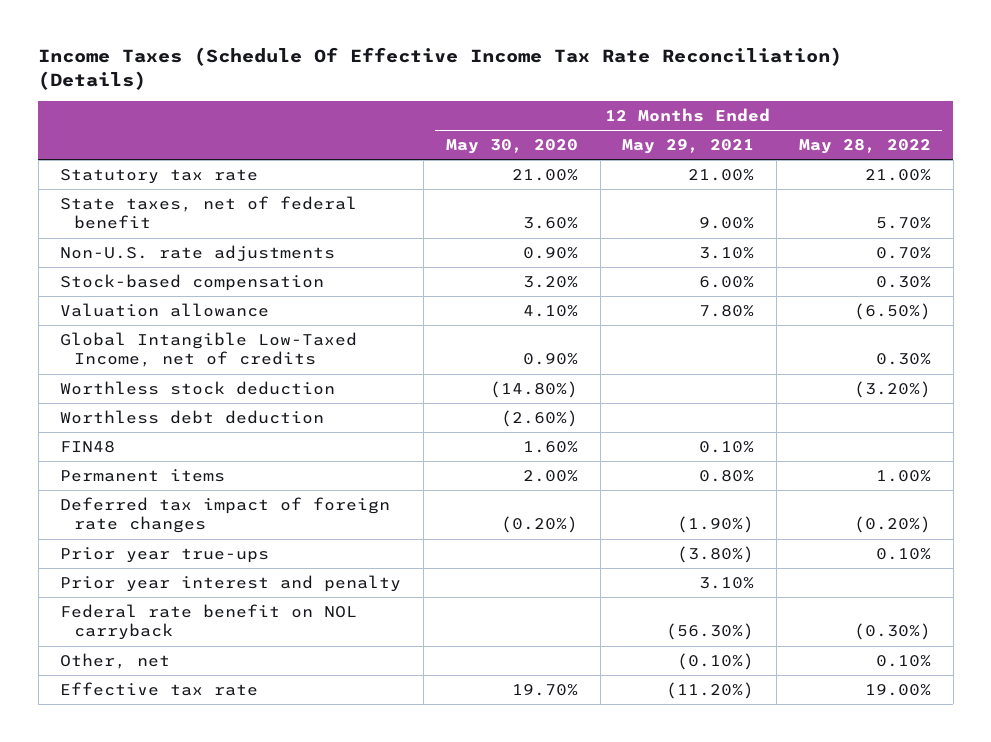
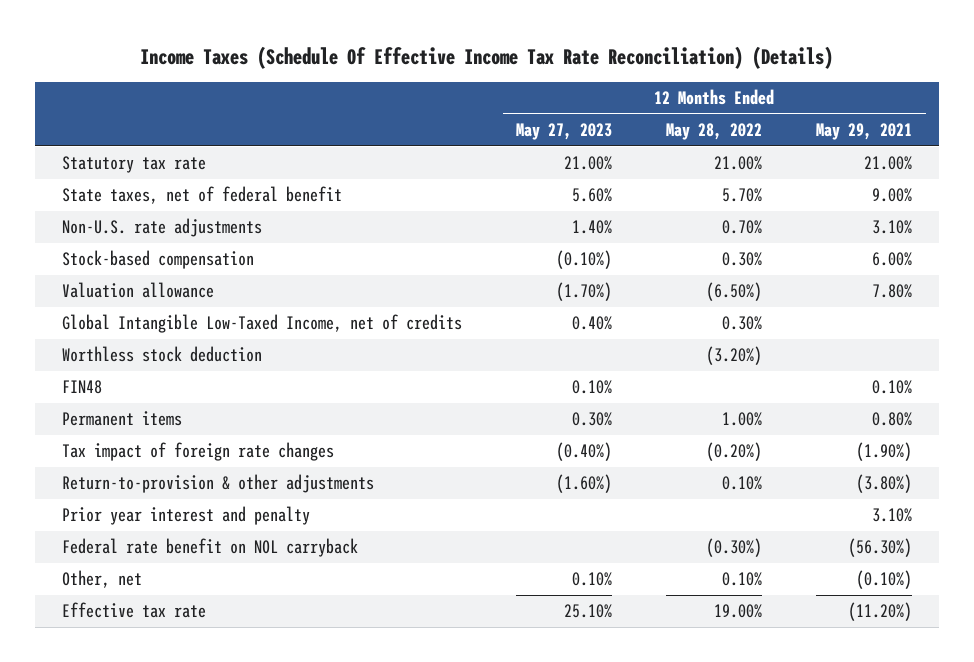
[445,139,578,155] May 30, 2020 -> none
none -> [516,123,613,141] May 27, 2023
[60,409,325,424] Worthless debt deduction -> none
[60,496,391,534] Deferred tax impact of foreign rate changes -> [62,442,335,462] Tax impact of foreign rate changes
[60,546,270,563] Prior year true-ups -> [62,474,375,494] Return-to-provision & other adjustments

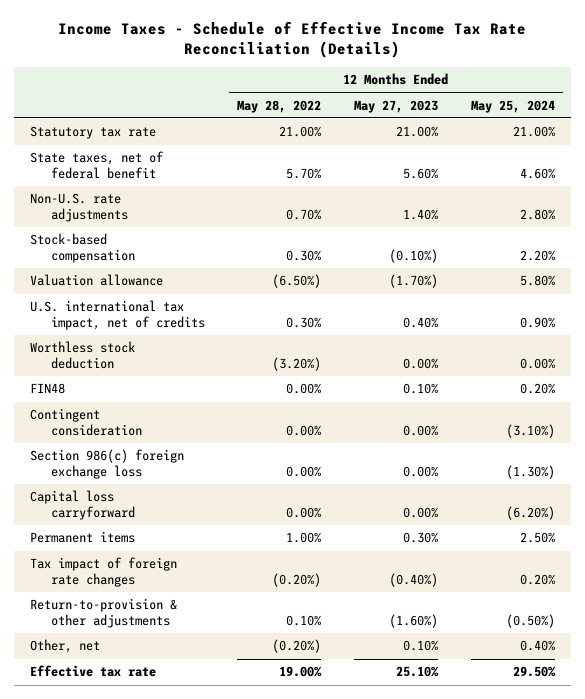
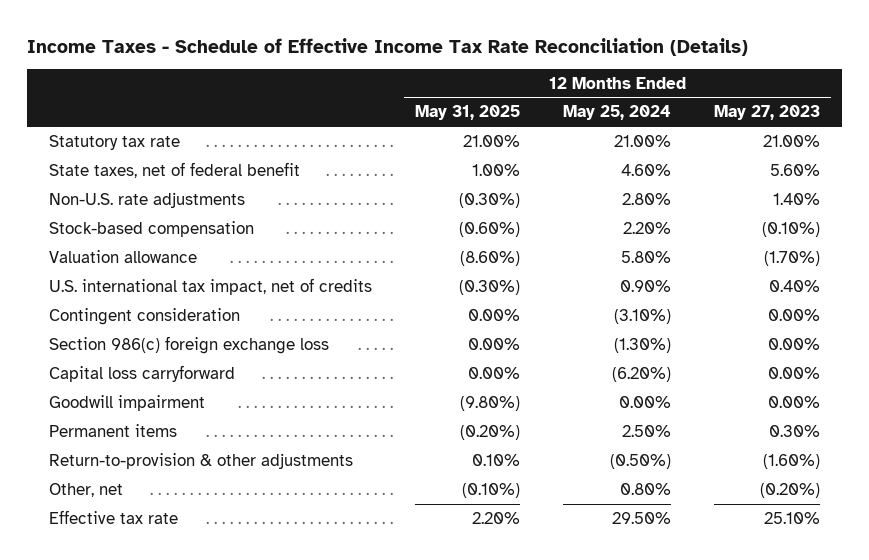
[237,99,322,113] May 28, 2022 -> none
none -> [414,105,520,121] May 31, 2025
[30,341,136,369] Worthless stock deduction -> none
[30,383,66,395] FIN48 -> none
none -> [48,394,205,411] Goodwill impairment
[30,557,178,587] Tax impact of foreign rate changes -> none
[403,640,439,652] 0.10% -> [760,482,821,498] (0.20%)
[519,640,555,652] 0.40% -> [620,482,672,495] 0.80%

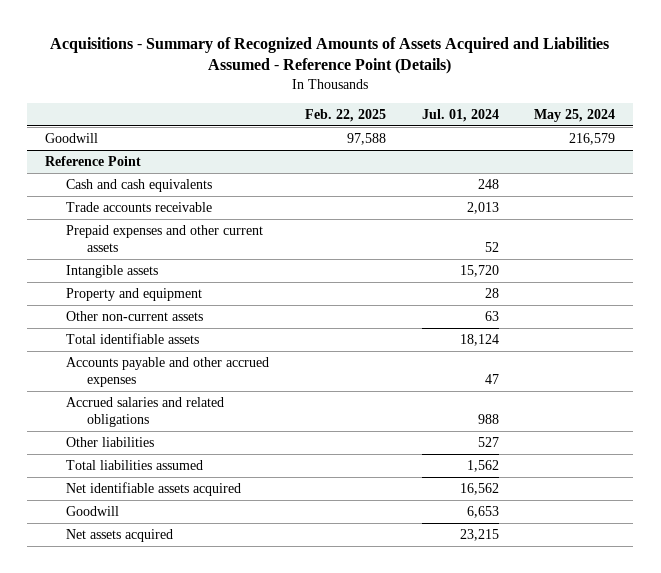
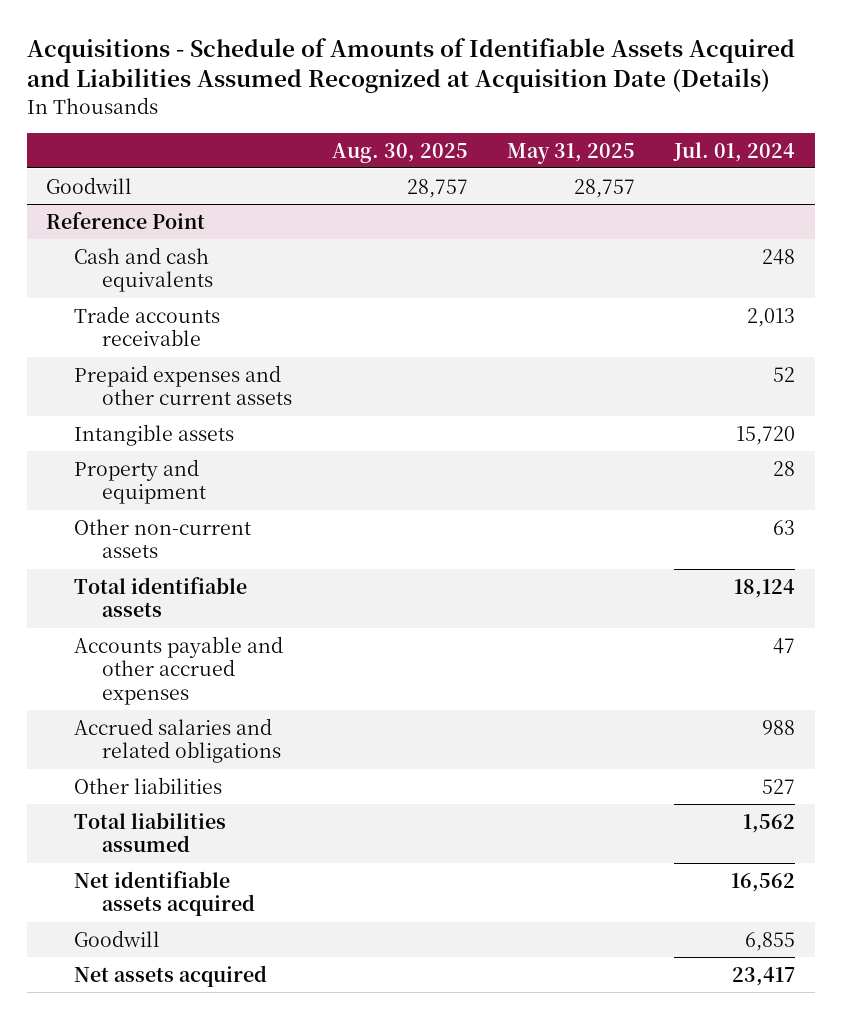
[50,36,610,75] Acquisitions - Summary of Recognized Amounts of Assets Acquired and Liabilities Assumed - Reference Point (Details) -> [26,37,795,94] Acquisitions - Schedule of Amounts of Identifiable Assets Acquired and Liabilities Assumed Recognized at Acquisition Date (Details)
[304,108,386,122] Feb. 22, 2025 -> none
[534,108,616,122] May 25, 2024 -> none
none -> [331,142,468,163] Aug. 30, 2025
none -> [506,142,635,164] May 31, 2025
[466,506,499,519] 6,653 -> [745,931,796,951] 6,855
[459,529,499,542] 23,215 -> [732,966,796,986] 23,417

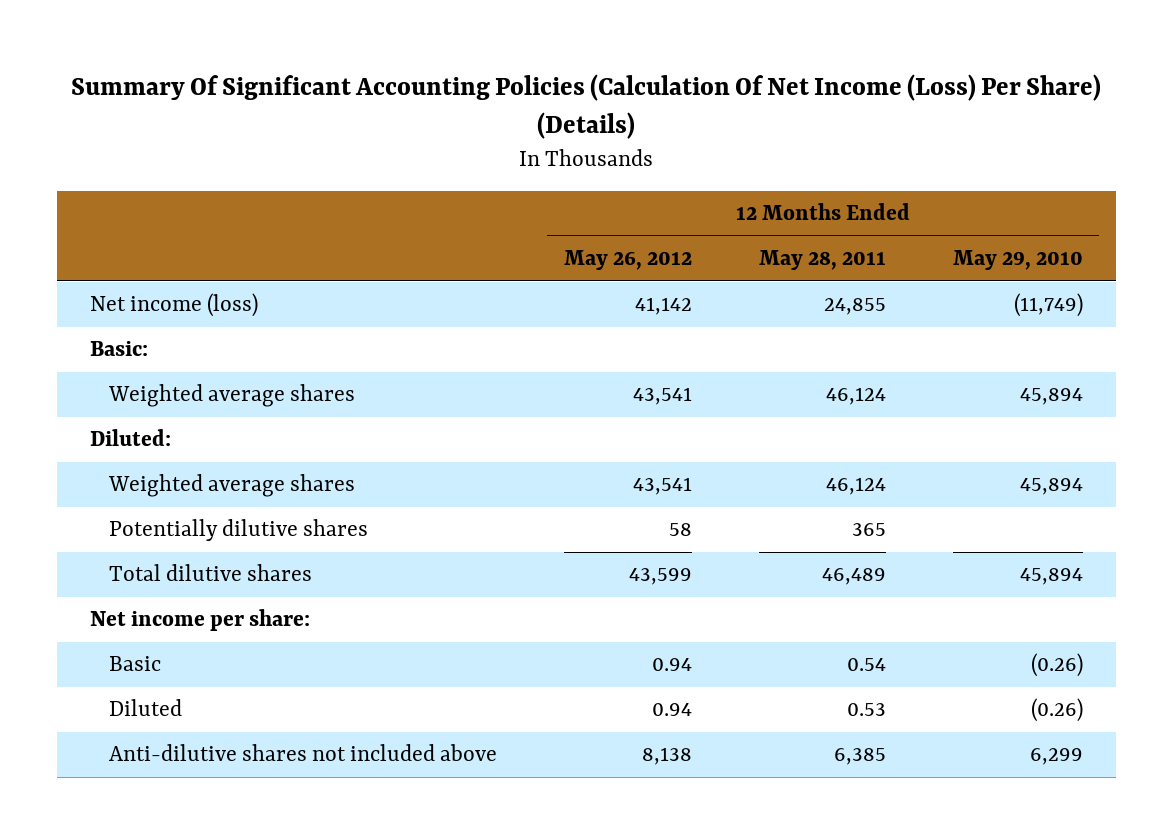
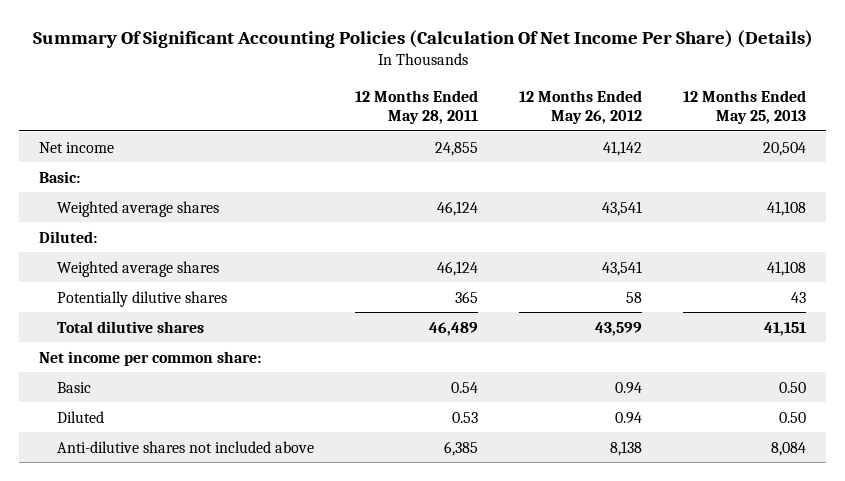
[71,74,1102,140] Summary Of Significant Accounting Policies (Calculation Of Net Income (Loss) Per Share) (Details) -> [32,29,813,48] Summary Of Significant Accounting Policies (Calculation Of Net Income Per Share) (Details)
[952,250,1083,271] May 29, 2010 -> none
none -> [682,89,806,124] 12 Months Ended May 25, 2013
[90,293,259,318] Net income (loss) -> [39,141,115,153] Net income
[90,609,311,632] Net income per share: -> [39,350,262,366] Net income per common share:

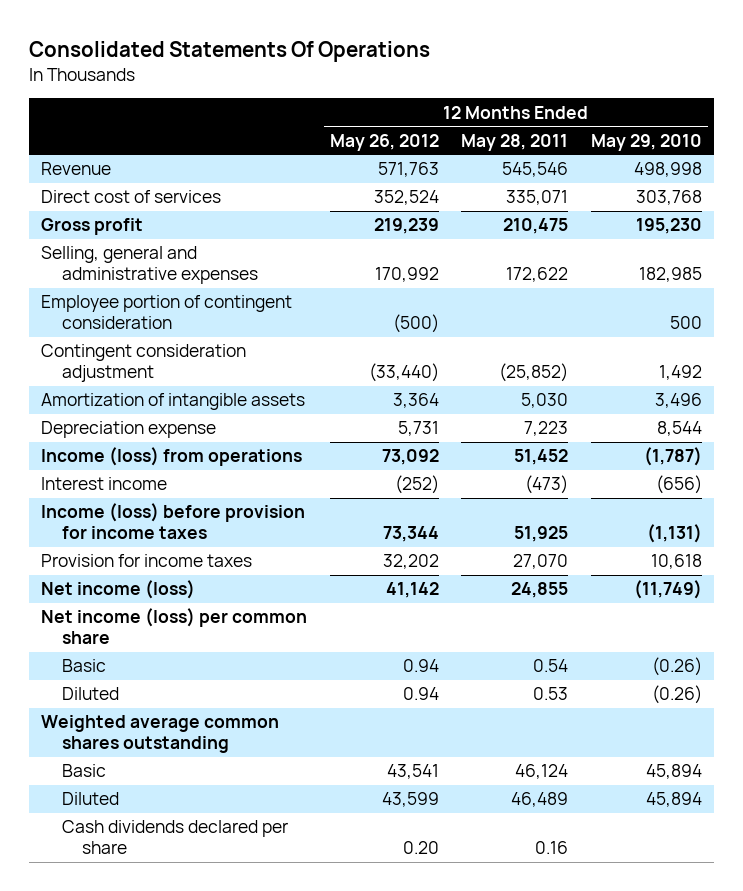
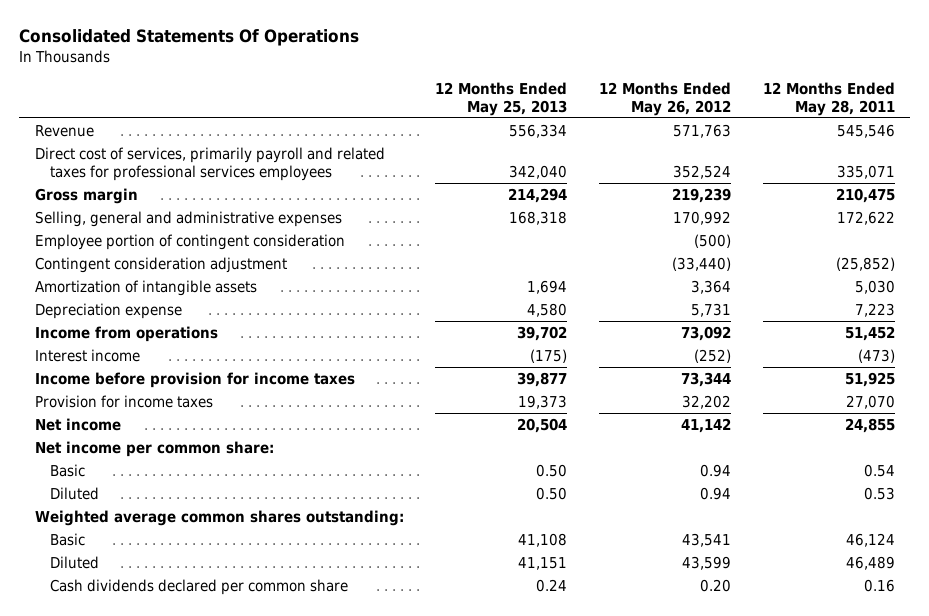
[591,133,703,151] May 29, 2010 -> none
none -> [435,81,568,116] 12 Months Ended May 25, 2013
[40,190,221,204] Direct cost of services -> [34,146,385,181] Direct cost of services, primarily payroll and related taxes for professional services employees
[40,218,143,236] Gross profit -> [34,187,138,204] Gross margin
[40,447,302,467] Income (loss) from operations -> [34,325,218,342] Income from operations
[40,503,305,540] Income (loss) before provision for income taxes -> [34,371,355,388] Income before provision for income taxes
[40,580,195,600] Net income (loss) -> [34,417,121,431] Net income
[40,608,307,645] Net income (loss) per common share -> [34,440,274,457] Net income per common share:
[40,715,279,754] Weighted average common shares outstanding -> [34,509,404,526] Weighted average common shares outstanding:
[61,820,288,855] Cash dividends declared per share -> [50,578,349,595] Cash dividends declared per common share

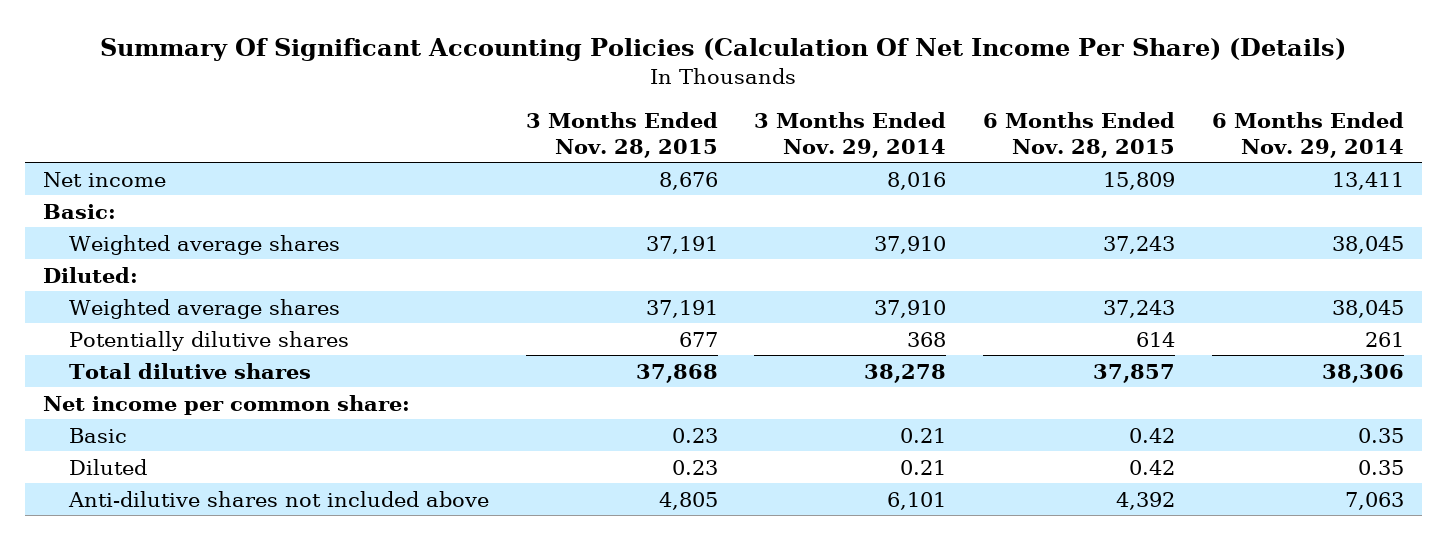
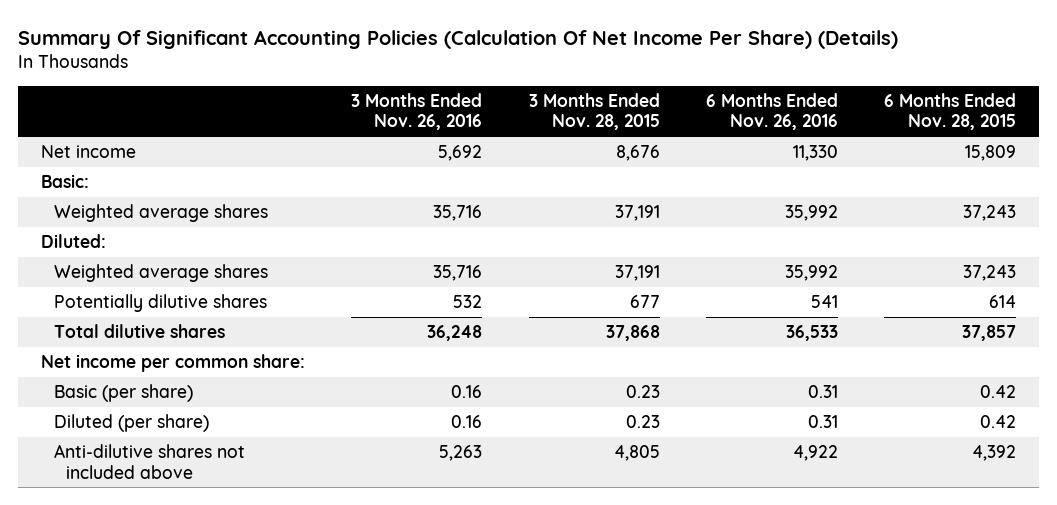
[754,111,947,158] 3 Months Ended Nov. 29, 2014 -> none
[1211,111,1404,158] 6 Months Ended Nov. 29, 2014 -> none
none -> [351,92,483,131] 3 Months Ended Nov. 26, 2016
none -> [705,92,838,131] 6 Months Ended Nov. 26, 2016
[68,427,127,443] Basic -> [53,384,193,403] Basic (per share)
[68,458,147,475] Diluted -> [53,414,209,433] Diluted (per share)

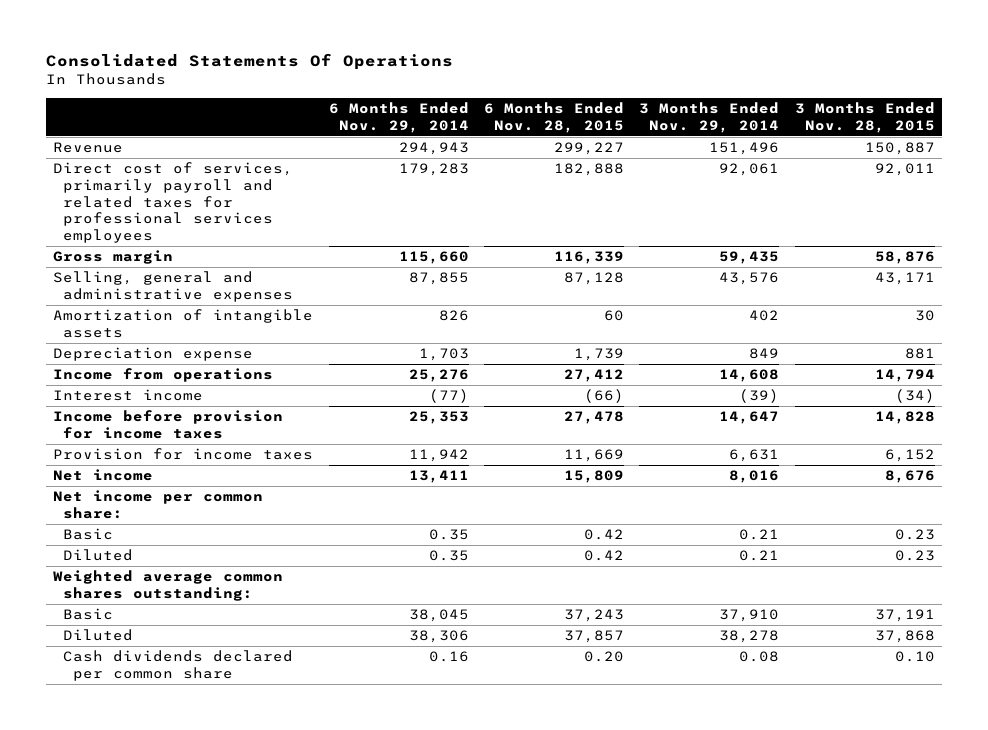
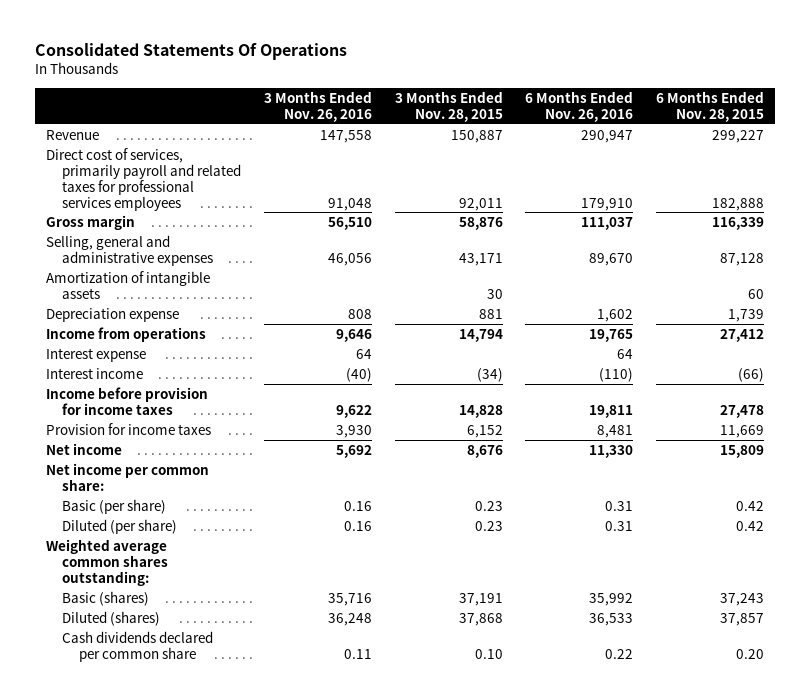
[328,101,469,133] 6 Months Ended Nov. 29, 2014 -> none
[639,101,780,133] 3 Months Ended Nov. 29, 2014 -> none
none -> [264,91,373,122] 3 Months Ended Nov. 26, 2016
none -> [525,91,634,122] 6 Months Ended Nov. 26, 2016
none -> [45,347,146,362] Interest expense
[63,528,114,541] Basic -> [62,498,167,514] Basic (per share)
[63,549,134,562] Diluted -> [62,518,178,534] Diluted (per share)
[63,608,114,621] Basic -> [62,590,150,606] Basic (shares)
[63,629,134,642] Diluted -> [62,610,161,626] Diluted (shares)

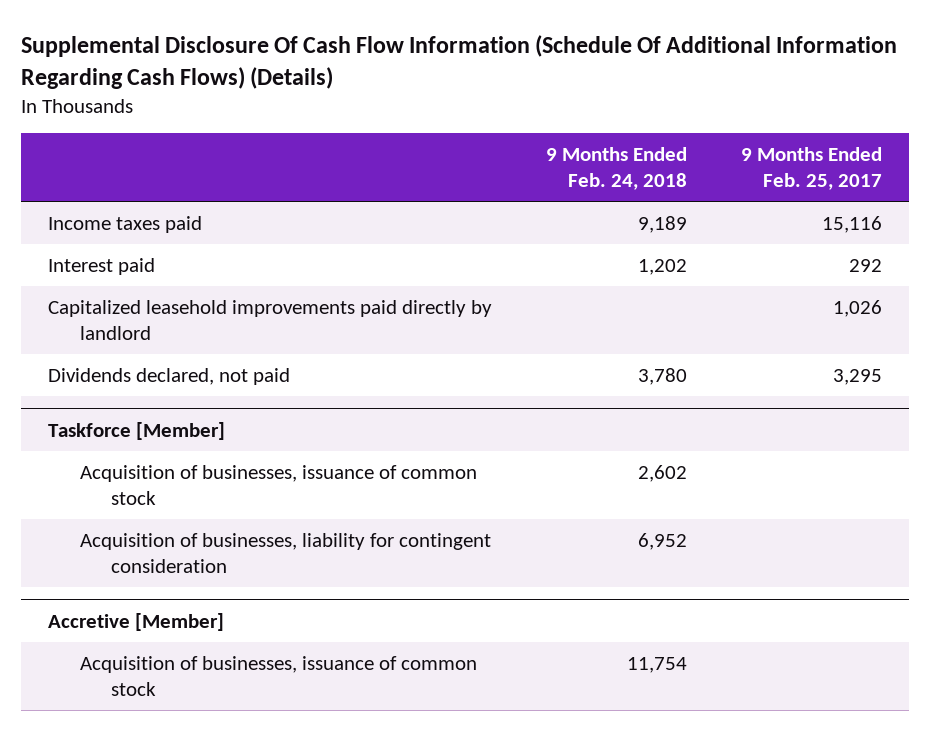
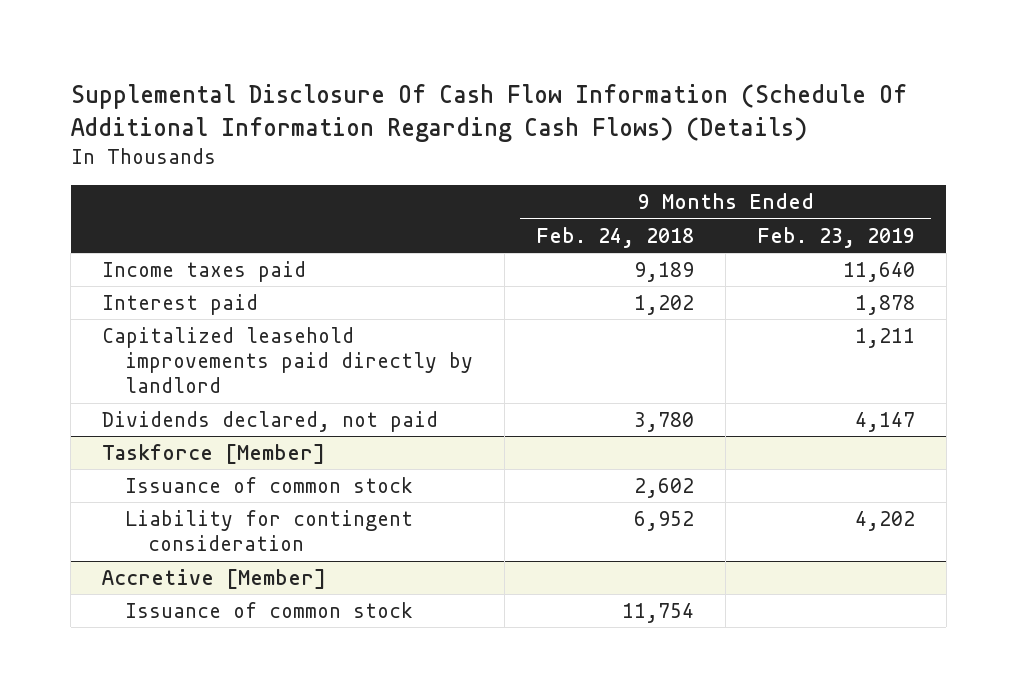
[741,147,883,190] 9 Months Ended Feb. 25, 2017 -> none
none -> [756,226,915,248] Feb. 23, 2019
[79,464,477,505] Acquisition of businesses, issuance of common stock -> [125,476,414,493] Issuance of common stock
[79,532,491,573] Acquisition of businesses, liability for contingent consideration -> [125,509,414,552] Liability for contingent consideration
[79,655,477,696] Acquisition of businesses, issuance of common stock -> [125,601,414,618] Issuance of common stock

